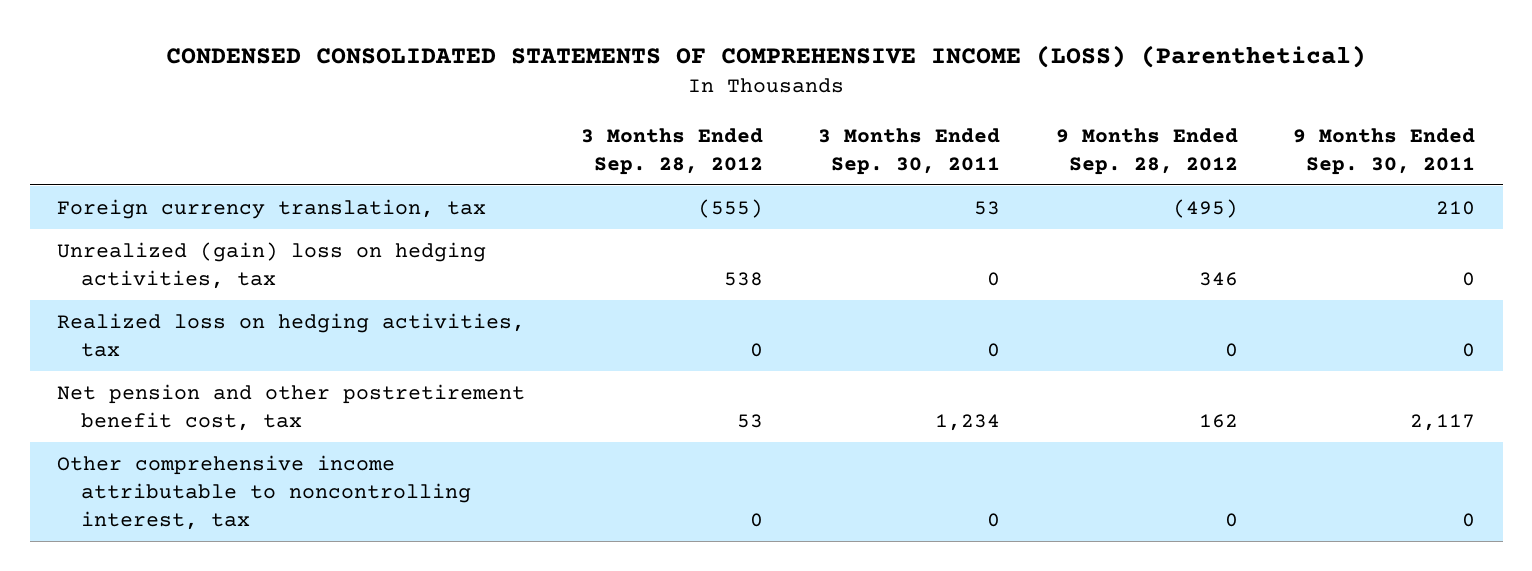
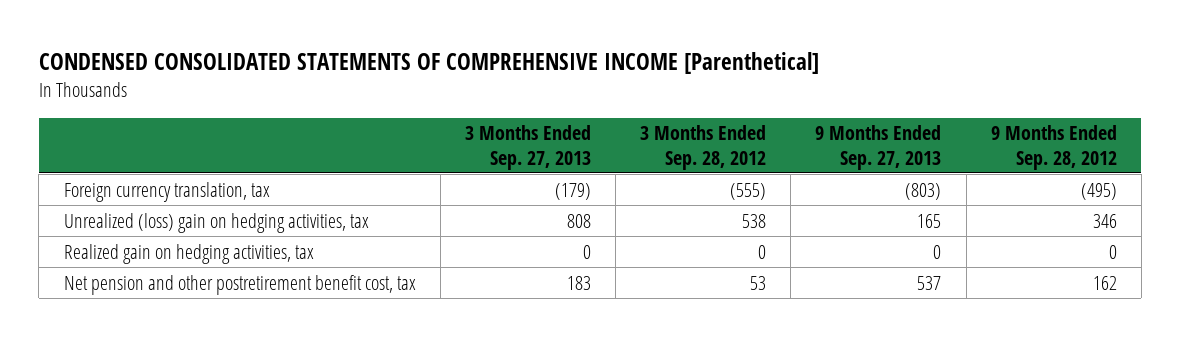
[166,45,1367,69] CONDENSED CONSOLIDATED STATEMENTS OF COMPREHENSIVE INCOME (LOSS) (Parenthetical) -> [38,52,819,75] CONDENSED CONSOLIDATED STATEMENTS OF COMPREHENSIVE INCOME [Parenthetical]
[818,127,1001,175] 3 Months Ended Sep. 30, 2011 -> none
[1293,127,1476,175] 9 Months Ended Sep. 30, 2011 -> none
none -> [464,125,591,170] 3 Months Ended Sep. 27, 2013
none -> [815,125,942,170] 9 Months Ended Sep. 27, 2013
[57,241,487,289] Unrealized (gain) loss on hedging activities, tax -> [63,212,369,233] Unrealized (loss) gain on hedging activities, tax
[57,312,526,357] Realized loss on hedging activities, tax -> [63,243,314,264] Realized gain on hedging activities, tax
[57,454,471,530] Other comprehensive income attributable to noncontrolling interest, tax -> none

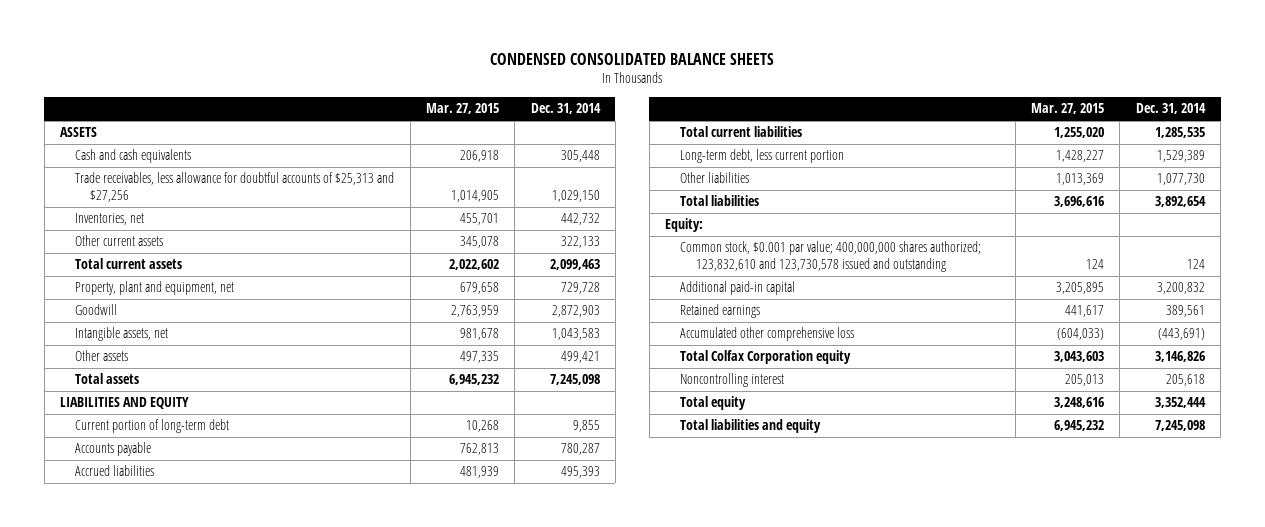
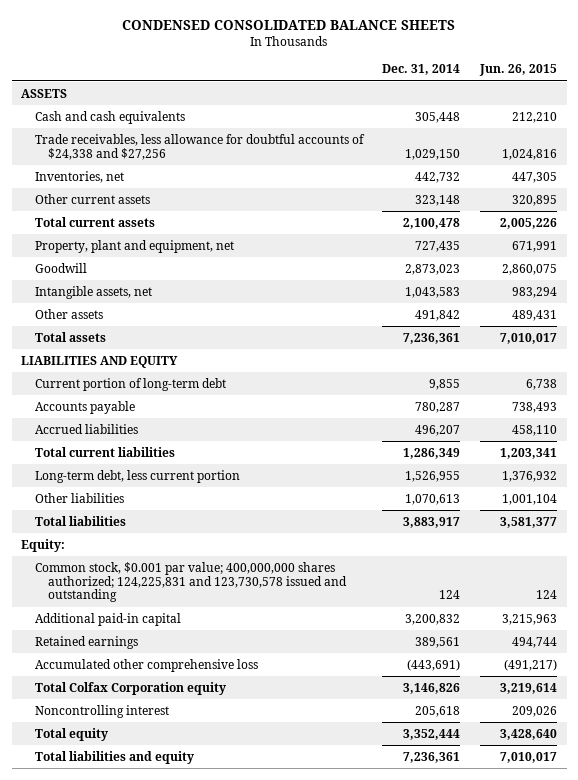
[425,103,499,115] Mar. 27, 2015 -> none
none -> [478,64,557,77] Jun. 26, 2015
[75,172,395,203] Trade receivables, less allowance for doubtful accounts of $25,313 and $27,256 -> [34,133,365,160] Trade receivables, less allowance for doubtful accounts of $24,338 and $27,256
[560,236,600,249] 322,133 -> [415,194,461,206] 323,148
[549,259,600,271] 2,099,463 -> [403,217,461,229] 2,100,478
[560,282,600,295] 729,728 -> [415,240,461,252] 727,435
[551,305,600,318] 2,872,903 -> [405,263,461,275] 2,873,023
[560,351,600,364] 499,421 -> [415,309,461,321] 491,842
[549,374,600,386] 7,245,098 -> [403,332,461,344] 7,236,361
[560,466,600,479] 495,393 -> [415,424,461,436] 496,207
[1154,127,1205,139] 1,285,535 -> [403,447,461,459] 1,286,349
[1156,150,1205,163] 1,529,389 -> [405,470,461,482] 1,526,955
[1156,173,1205,186] 1,077,730 -> [405,493,461,505] 1,070,613
[1154,196,1206,208] 3,892,654 -> [403,516,461,528] 3,883,917
[680,241,982,273] Common stock, $0.001 par value; 400,000,000 shares authorized; 123,832,610 and 123,730,578 issued and outstanding -> [34,561,348,603] Common stock, $0.001 par value; 400,000,000 shares authorized; 124,225,831 and 123,730,578 issued and outstanding
[1154,420,1205,432] 7,245,098 -> [403,751,461,763] 7,236,361

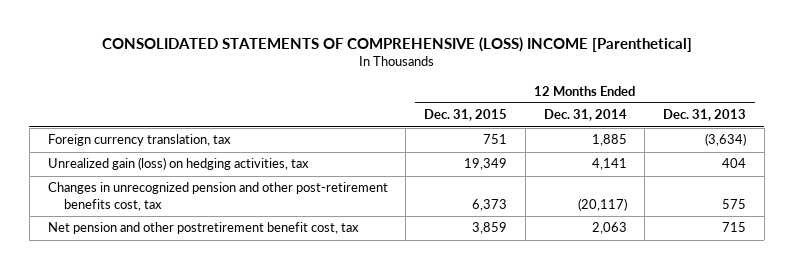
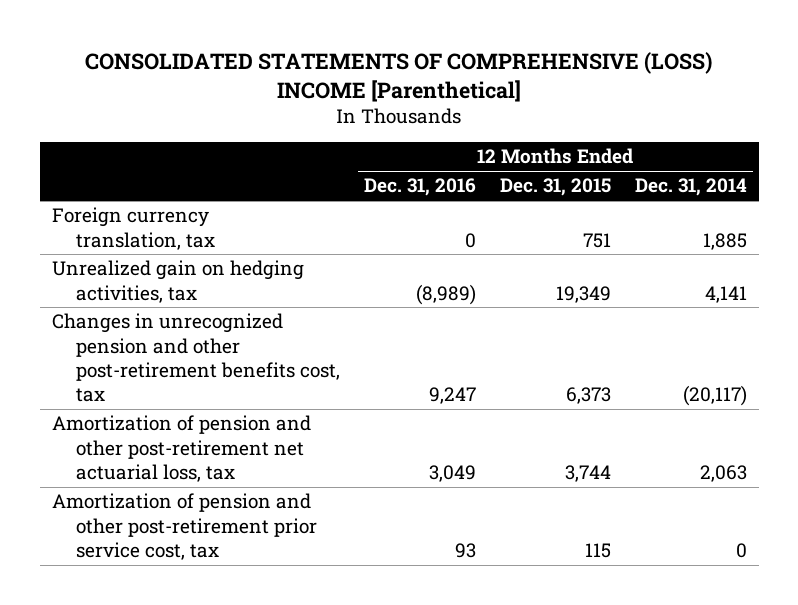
[662,109,746,122] Dec. 31, 2013 -> none
none -> [363,178,476,197] Dec. 31, 2016
[47,157,309,171] Unrealized gain (loss) on hedging activities, tax -> [51,260,304,303] Unrealized gain on hedging activities, tax
[47,222,359,235] Net pension and other postretirement benefit cost, tax -> none
none -> [51,415,311,482] Amortization of pension and other post-retirement net actuarial loss, tax
none -> [51,493,318,560] Amortization of pension and other post-retirement prior service cost, tax

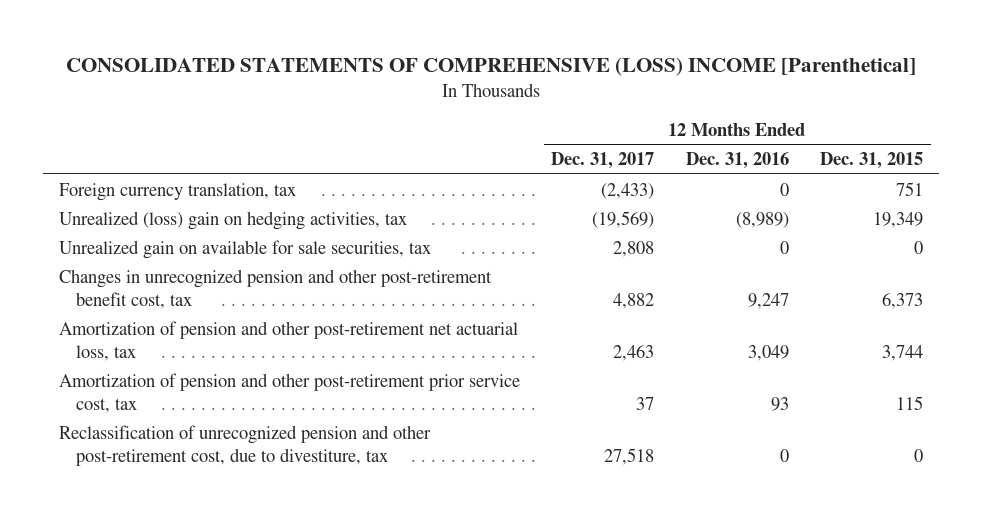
[634,178,747,197] Dec. 31, 2014 -> none
none -> [551,152,655,170] Dec. 31, 2017
[51,260,304,303] Unrealized gain on hedging activities, tax -> [59,210,408,230] Unrealized (loss) gain on hedging activities, tax
none -> [59,239,432,259] Unrealized gain on available for sale securities, tax
[51,313,341,403] Changes in unrecognized pension and other post-retirement benefits cost, tax -> [59,268,493,309] Changes in unrecognized pension and other post-retirement benefit cost, tax
none -> [59,424,432,466] Reclassification of unrecognized pension and other post-retirement cost, due to divestiture, tax

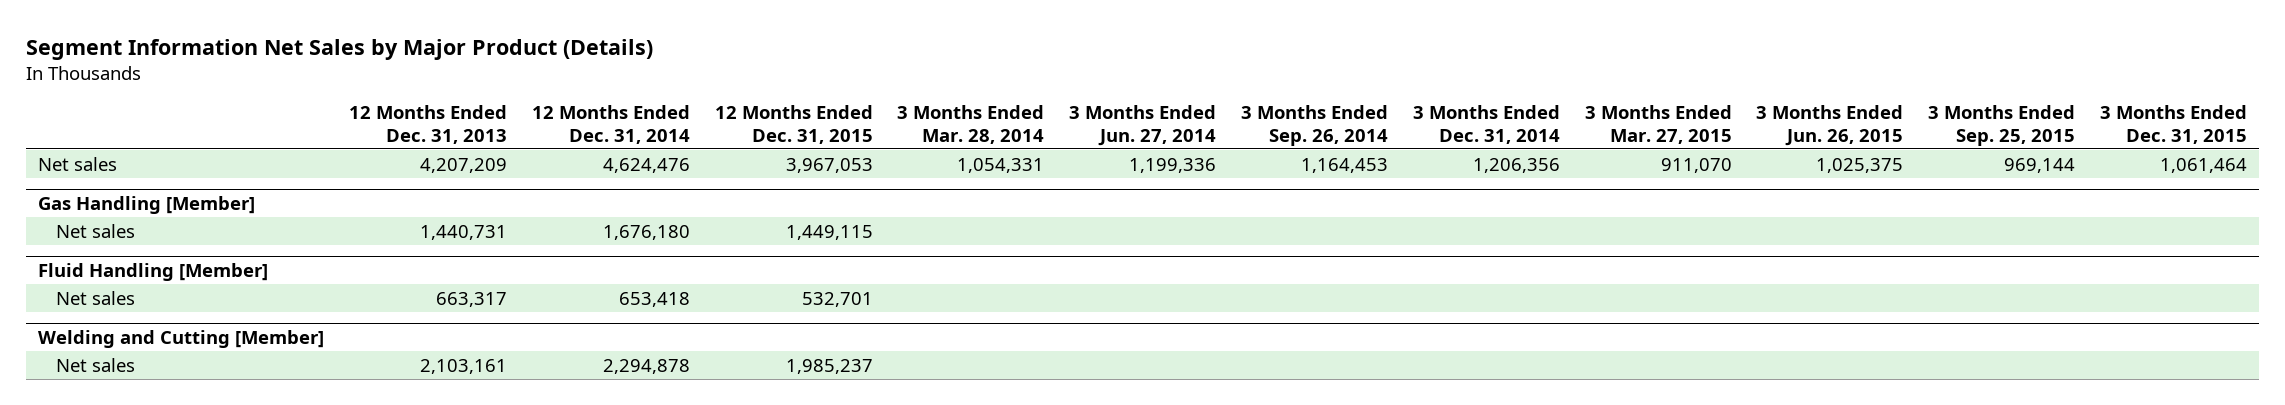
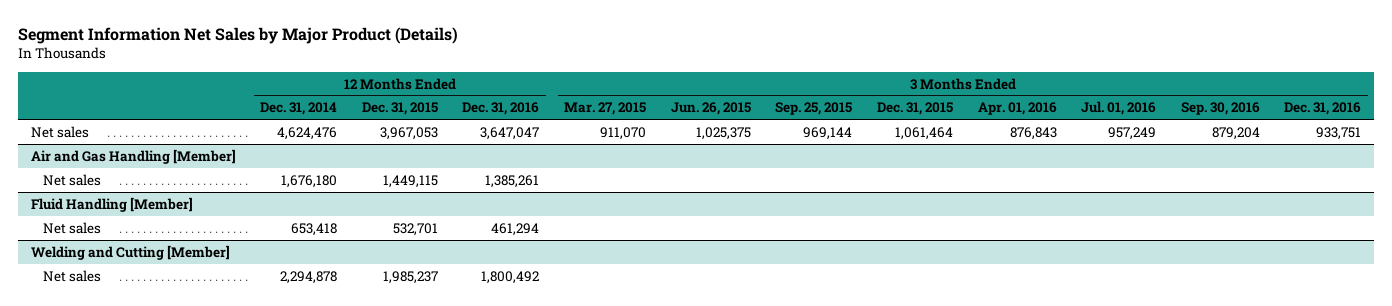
[349,105,508,144] 12 Months Ended Dec. 31, 2013 -> none
[897,105,1045,144] 3 Months Ended Mar. 28, 2014 -> none
[1069,105,1217,146] 3 Months Ended Jun. 27, 2014 -> none
[1240,105,1388,146] 3 Months Ended Sep. 26, 2014 -> none
[1412,105,1560,144] 3 Months Ended Dec. 31, 2014 -> none
none -> [462,102,540,116] Dec. 31, 2016
none -> [977,102,1057,116] Apr. 01, 2016
none -> [1081,101,1157,116] Jul. 01, 2016
none -> [1180,102,1260,116] Sep. 30, 2016
none -> [1284,102,1362,116] Dec. 31, 2016
[38,195,256,214] Gas Handling [Member] -> [30,148,236,164] Air and Gas Handling [Member]

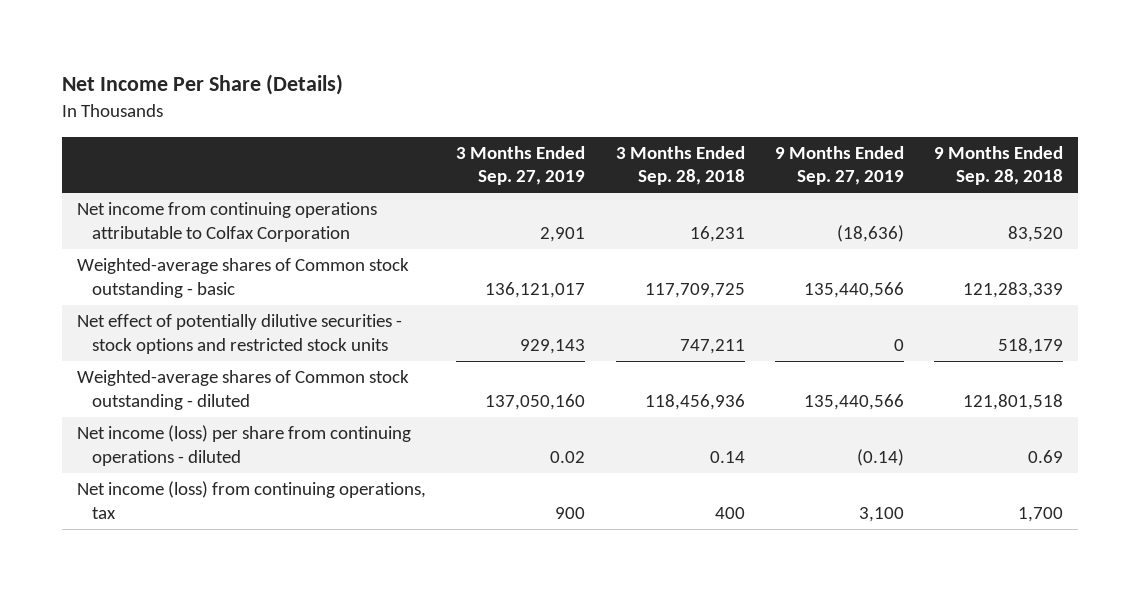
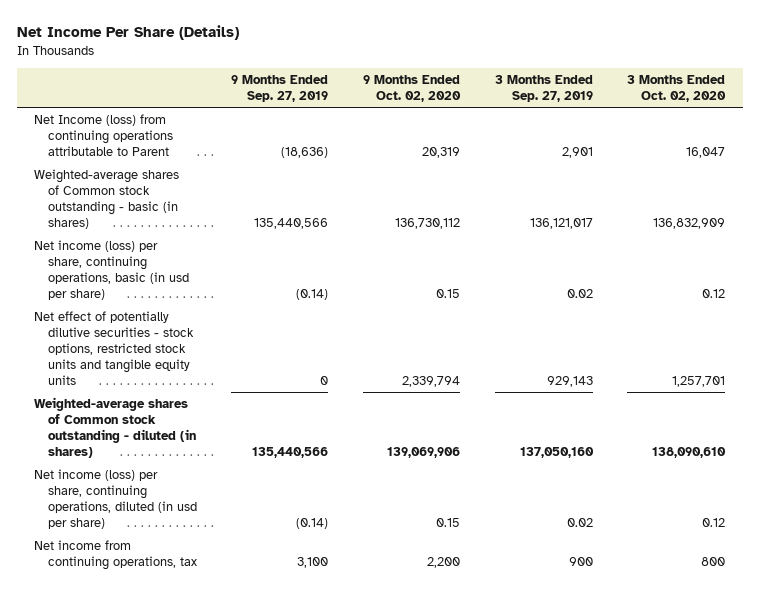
[615,145,745,186] 3 Months Ended Sep. 28, 2018 -> none
[934,145,1064,186] 9 Months Ended Sep. 28, 2018 -> none
none -> [363,74,462,102] 9 Months Ended Oct. 02, 2020
none -> [627,74,727,102] 3 Months Ended Oct. 02, 2020
[76,202,377,242] Net income from continuing operations attributable to Colfax Corporation -> [34,114,173,157] Net Income (loss) from continuing operations attributable to Parent
[76,258,409,298] Weighted-average shares of Common stock outstanding - basic -> [34,169,180,230] Weighted-average shares of Common stock outstanding - basic (in shares)
none -> [34,240,189,301] Net income (loss) per share, continuing operations, basic (in usd per share)
[76,314,402,354] Net effect of potentially dilutive securities - stock options and restricted stock units -> [34,311,194,385] Net effect of potentially dilutive securities - stock options, restricted stock units and tangible equity units
[76,370,409,410] Weighted-average shares of Common stock outstanding - diluted -> [34,397,196,459] Weighted-average shares of Common stock outstanding - diluted (in shares)
[76,425,411,466] Net income (loss) per share from continuing operations - diluted -> [34,469,197,530] Net income (loss) per share, continuing operations, diluted (in usd per share)
[76,481,426,519] Net income (loss) from continuing operations, tax -> [34,540,197,571] Net income from continuing operations, tax

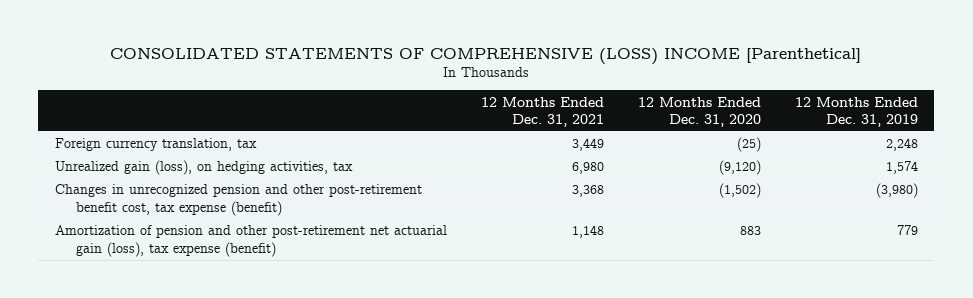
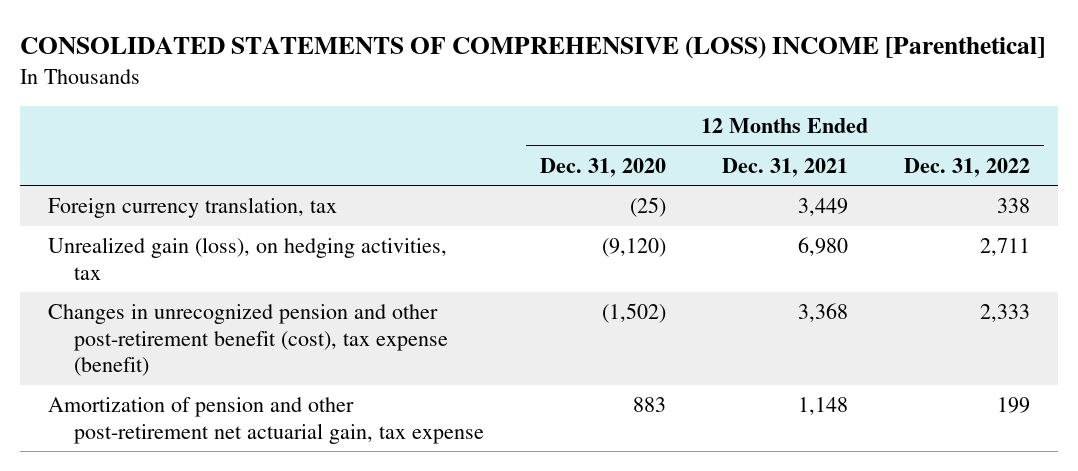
[794,96,918,127] 12 Months Ended Dec. 31, 2019 -> none
none -> [904,157,1031,177] Dec. 31, 2022
[55,184,423,216] Changes in unrecognized pension and other post-retirement benefit cost, tax expense (benefit) -> [48,304,448,377] Changes in unrecognized pension and other post-retirement benefit (cost), tax expense (benefit)
[55,225,448,257] Amortization of pension and other post-retirement net actuarial gain (loss), tax expense (benefit) -> [48,397,484,444] Amortization of pension and other post-retirement net actuarial gain, tax expense

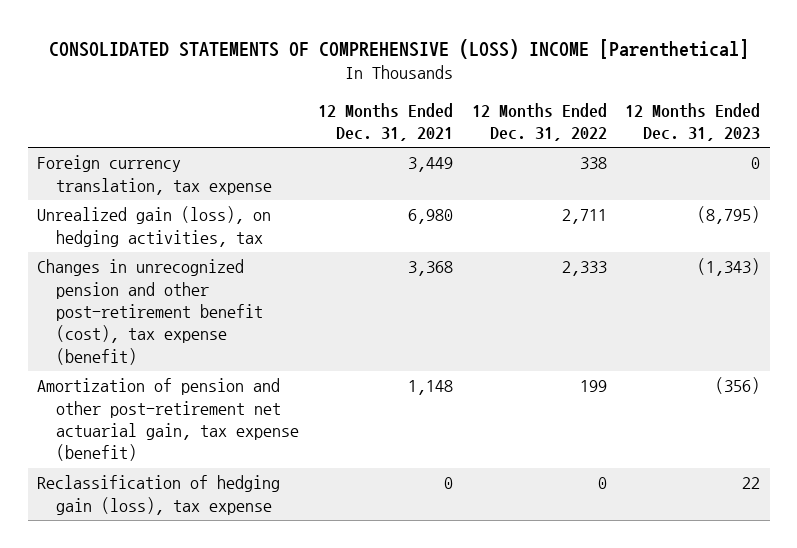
[540,157,667,177] Dec. 31, 2020 -> none
none -> [625,102,761,142] 12 Months Ended Dec. 31, 2023
[48,197,338,219] Foreign currency translation, tax -> [37,155,273,195] Foreign currency translation, tax expense
[48,397,484,444] Amortization of pension and other post-retirement net actuarial gain, tax expense -> [37,378,300,462] Amortization of pension and other post-retirement net actuarial gain, tax expense (benefit)
none -> [37,475,281,515] Reclassification of hedging gain (loss), tax expense

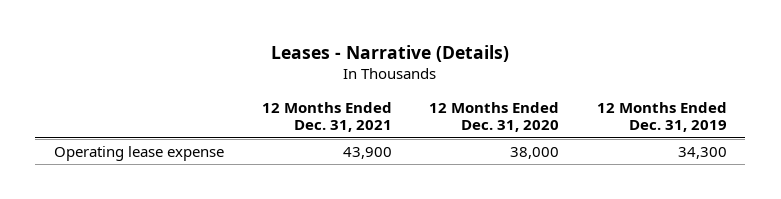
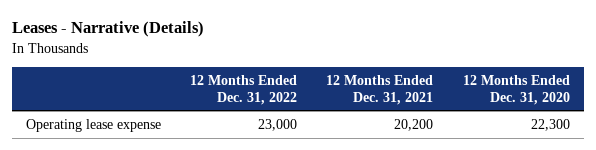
[596,101,727,133] 12 Months Ended Dec. 31, 2019 -> none
none -> [190,74,298,105] 12 Months Ended Dec. 31, 2022
[342,147,392,160] 43,900 -> [394,119,434,132] 20,200
[510,147,560,160] 38,000 -> [530,119,570,132] 22,300

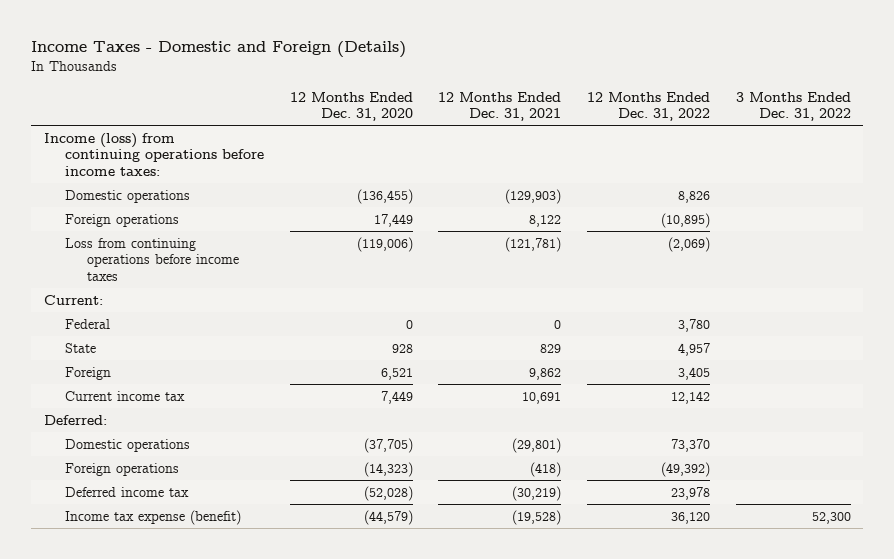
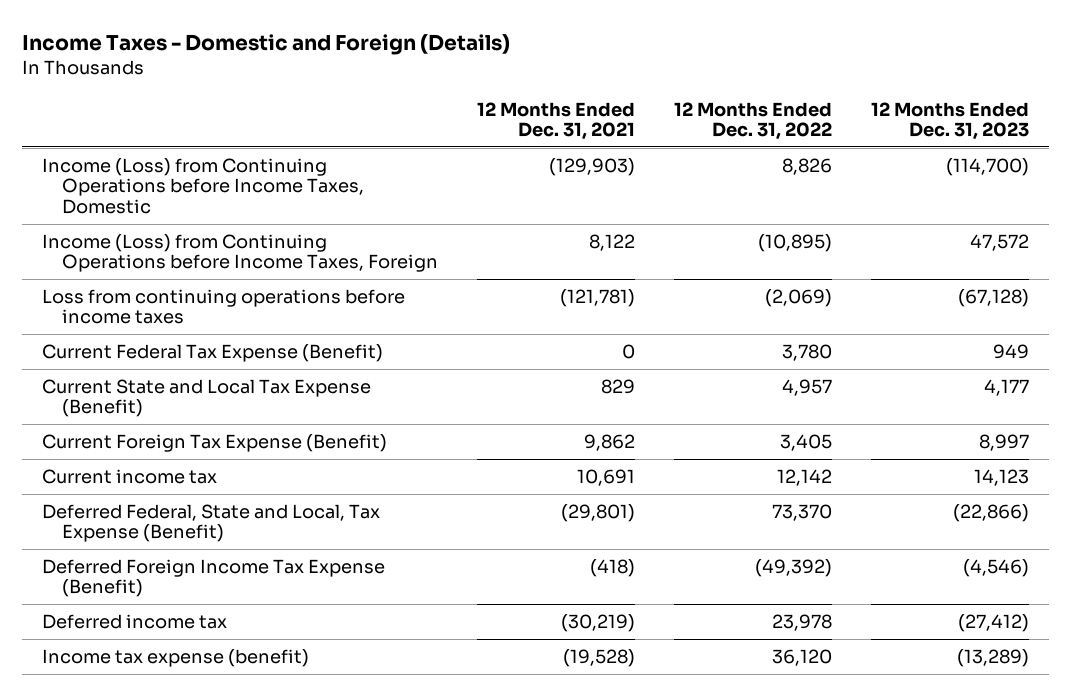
[289,91,413,122] 12 Months Ended Dec. 31, 2020 -> none
[735,91,851,122] 3 Months Ended Dec. 31, 2022 -> none
none -> [871,101,1030,141] 12 Months Ended Dec. 31, 2023
[43,132,265,177] Income (loss) from continuing operations before income taxes: -> none
[65,189,191,203] Domestic operations -> [41,157,364,214] Income (Loss) from Continuing Operations before Income Taxes, Domestic
[65,213,180,227] Foreign operations -> [41,233,438,273] Income (Loss) from Continuing Operations before Income Taxes, Foreign
[43,294,103,305] Current: -> none
[65,318,111,329] Federal -> [41,343,383,362] Current Federal Tax Expense (Benefit)
[65,342,97,353] State -> [41,378,371,418] Current State and Local Tax Expense (Benefit)
[65,366,112,380] Foreign -> [41,433,387,452] Current Foreign Tax Expense (Benefit)
[43,414,107,425] Deferred: -> none
[65,438,191,452] Domestic operations -> [41,503,380,543] Deferred Federal, State and Local, Tax Expense (Benefit)
[65,462,180,476] Foreign operations -> [41,558,385,598] Deferred Foreign Income Tax Expense (Benefit)

